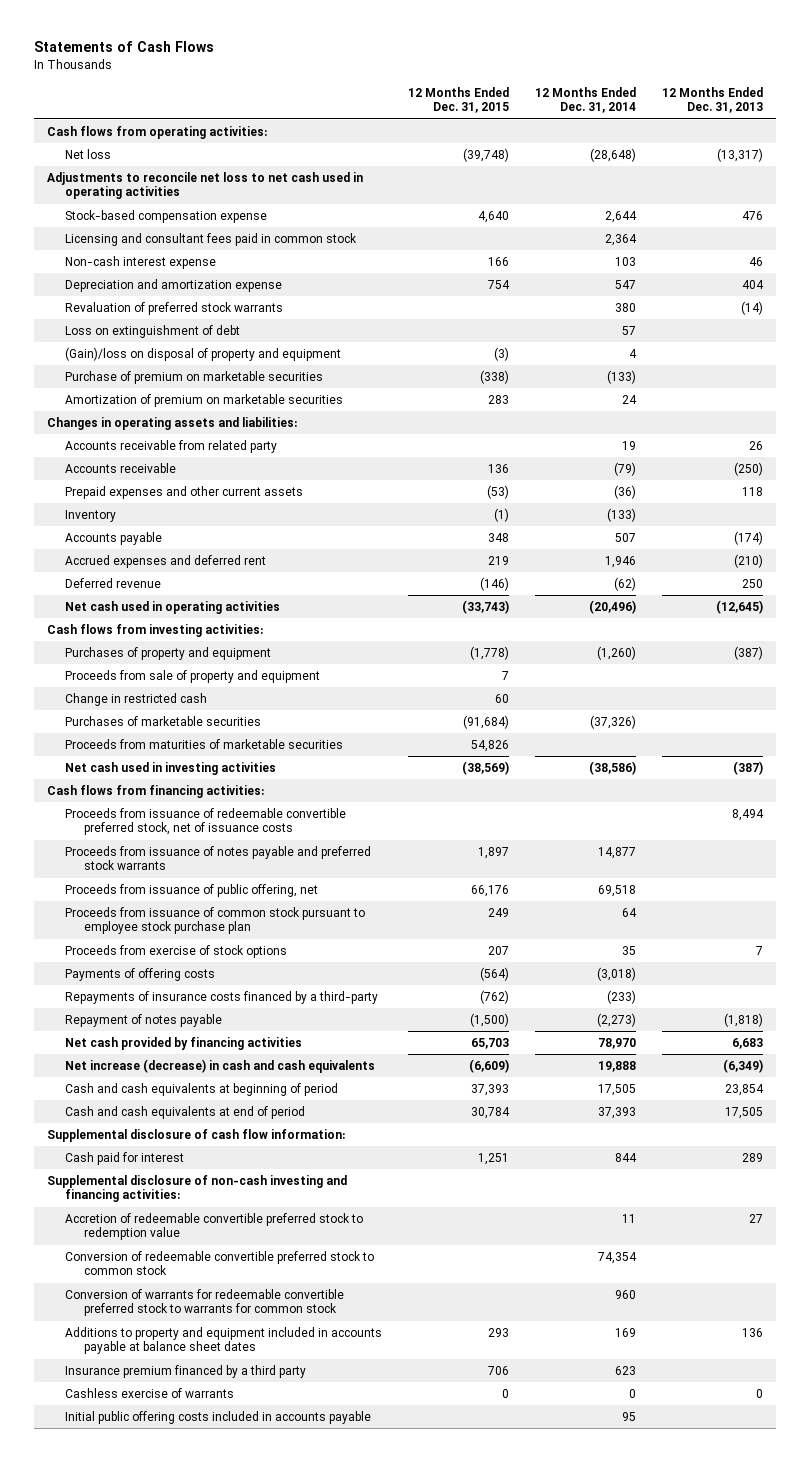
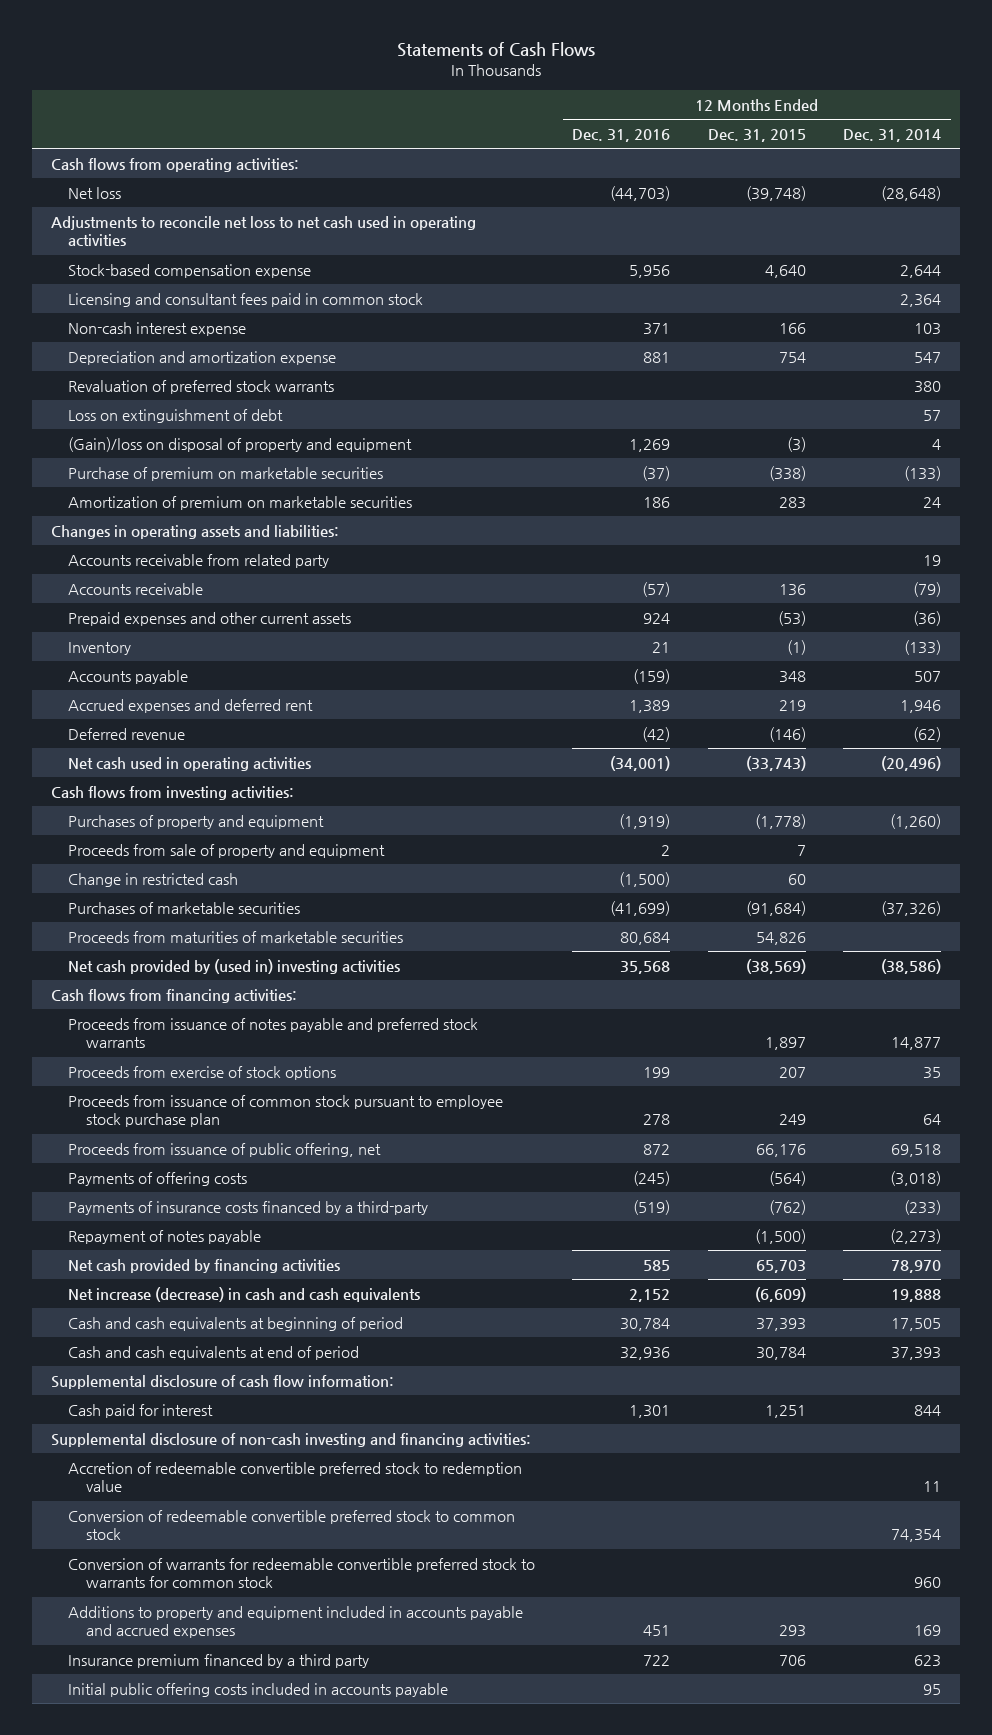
[662,86,764,114] 12 Months Ended Dec. 31, 2013 -> none
none -> [572,128,671,142] Dec. 31, 2016
[65,761,277,775] Net cash used in investing activities -> [68,958,401,974] Net cash provided by (used in) investing activities
[65,807,347,836] Proceeds from issuance of redeemable convertible preferred stock, net of issuance costs -> none
[65,906,366,935] Proceeds from issuance of common stock pursuant to employee stock purchase plan -> [68,1094,504,1128] Proceeds from issuance of common stock pursuant to employee stock purchase plan
[65,883,319,897] Proceeds from issuance of public offering, net -> [68,1142,382,1157] Proceeds from issuance of public offering, net
[65,990,379,1004] Repayments of insurance costs financed by a third-party -> [68,1200,429,1215] Payments of insurance costs financed by a third-party
[65,1326,383,1355] Additions to property and equipment included in accounts payable at balance sheet dates -> [68,1605,524,1639] Additions to property and equipment included in accounts payable and accrued expenses
[65,1387,235,1398] Cashless exercise of warrants -> none

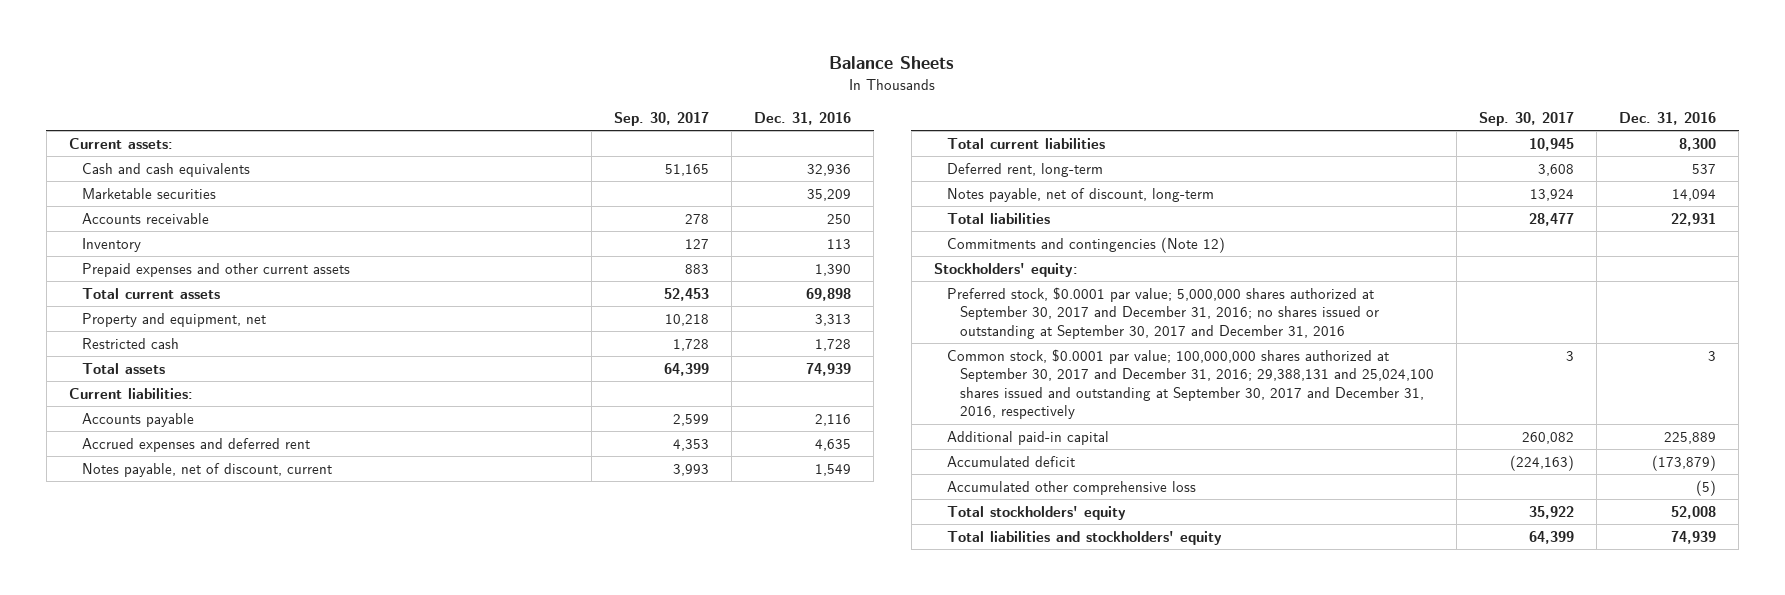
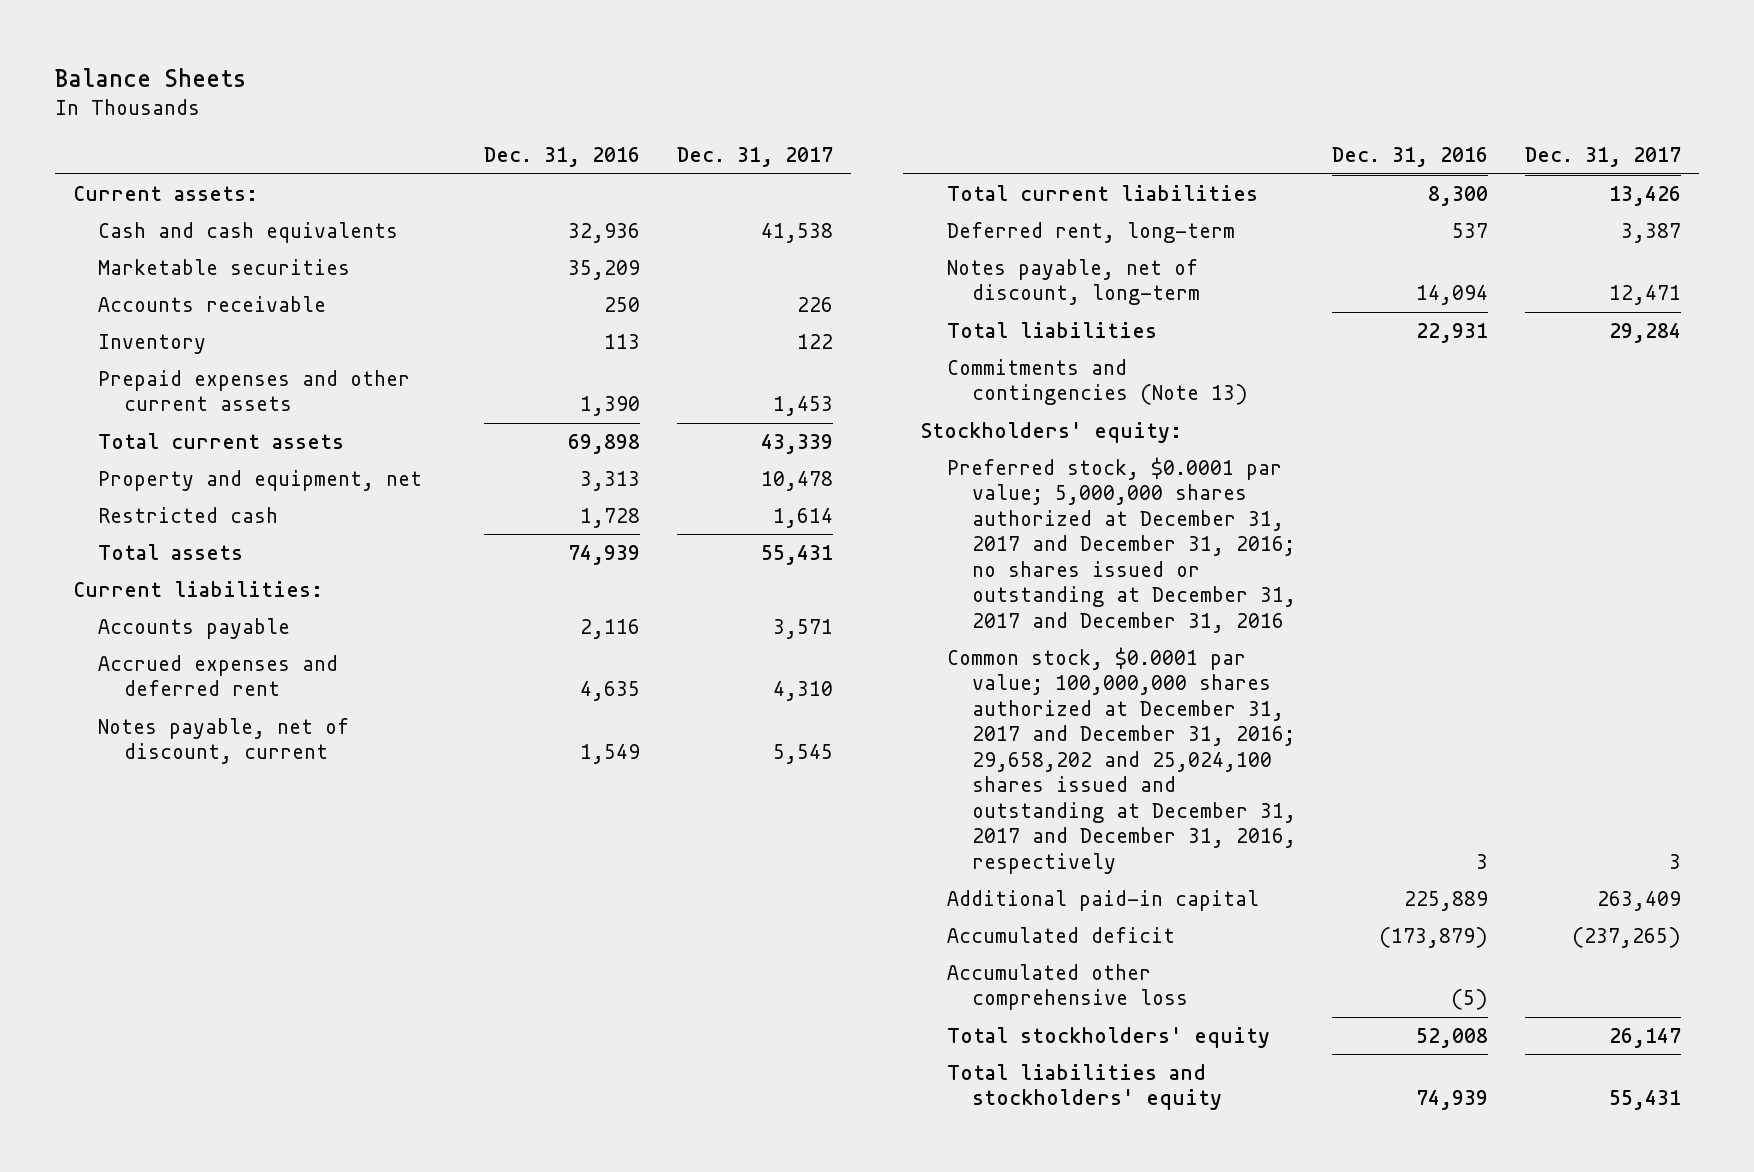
[614,111,710,126] Sep. 30, 2017 -> none
none -> [676,147,833,168] Dec. 31, 2017
[946,236,1225,253] Commitments and contingencies (Note 12) -> [946,358,1248,406] Commitments and contingencies (Note 13)
[946,286,1380,339] Preferred stock, $0.0001 par value; 5,000,000 shares authorized at September 30, 2017 and December 31, 2016; no shares issued or outstanding at September 30, 2017 and December 31, 2016 -> [946,456,1296,633] Preferred stock, $0.0001 par value; 5,000,000 shares authorized at December 31, 2017 and December 31, 2016; no shares issued or outstanding at December 31, 2017 and December 31, 2016
[946,348,1435,420] Common stock, $0.0001 par value; 100,000,000 shares authorized at September 30, 2017 and December 31, 2016; 29,388,131 and 25,024,100 shares issued and outstanding at September 30, 2017 and December 31, 2016, respectively -> [946,646,1296,874] Common stock, $0.0001 par value; 100,000,000 shares authorized at December 31, 2017 and December 31, 2016; 29,658,202 and 25,024,100 shares issued and outstanding at December 31, 2017 and December 31, 2016, respectively

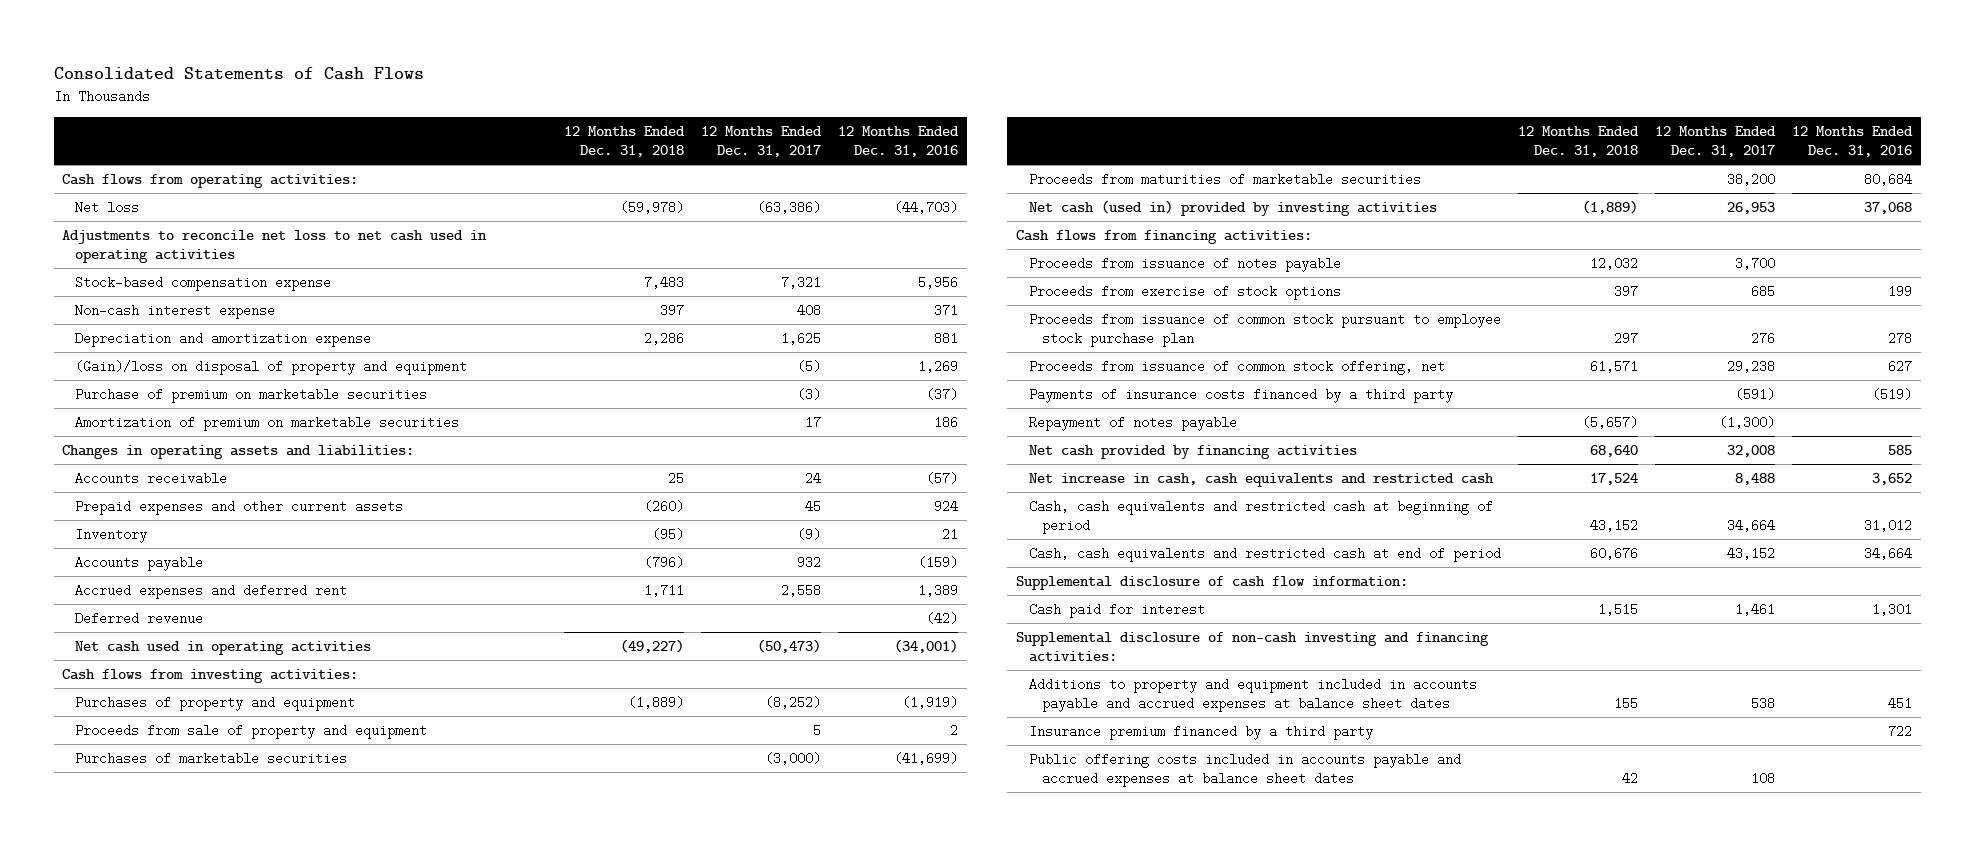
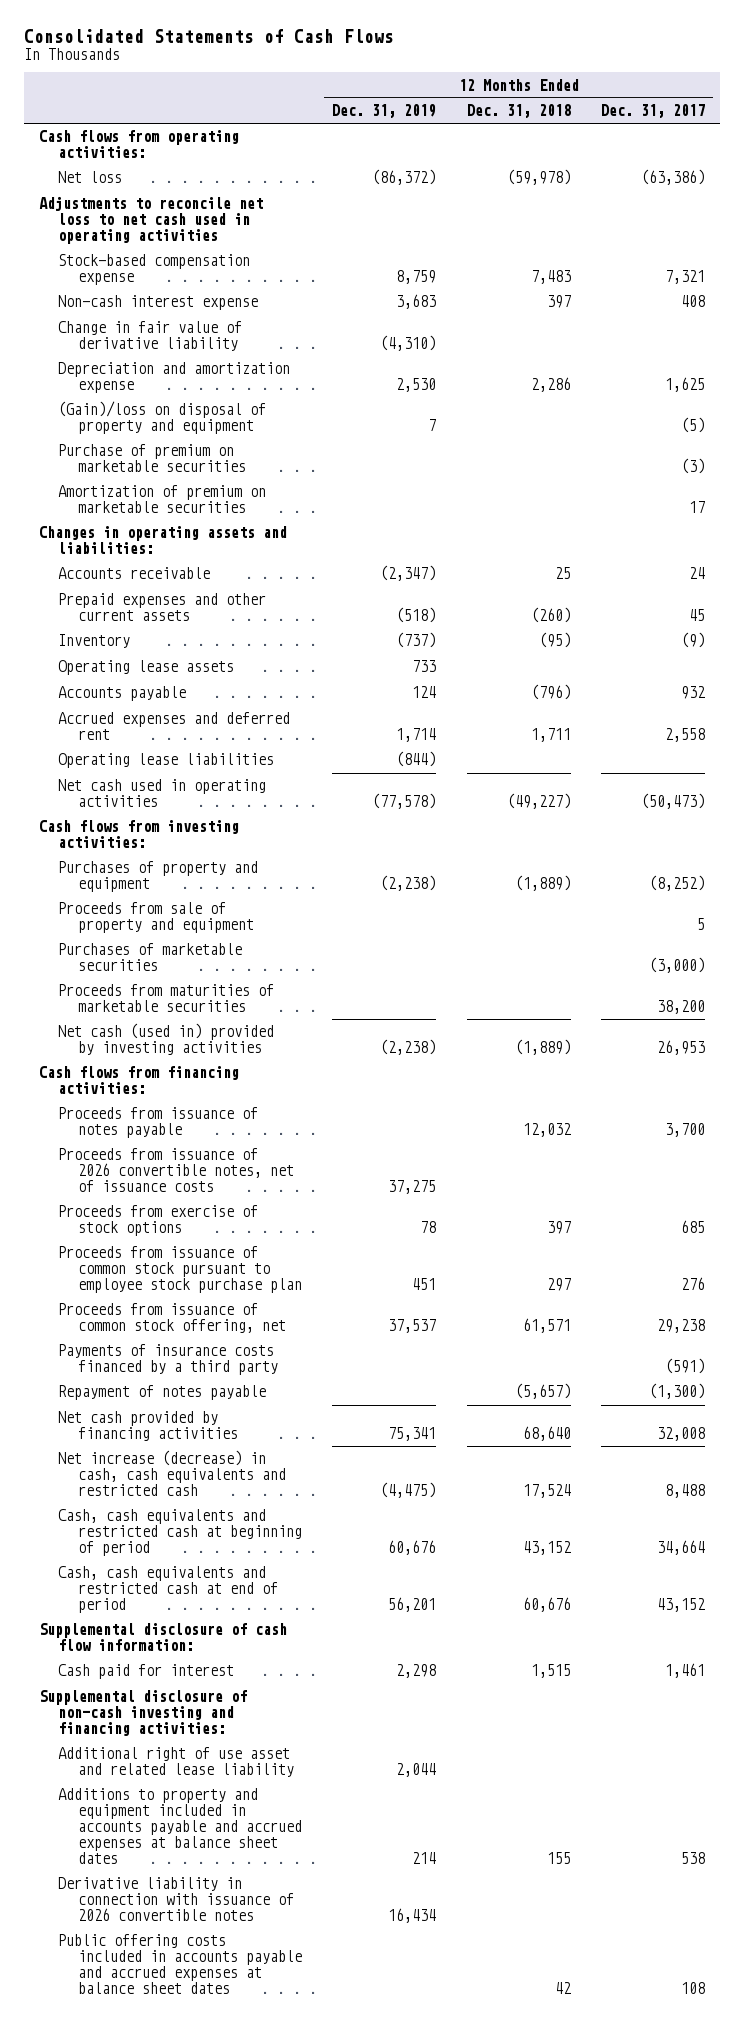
[838,125,960,158] 12 Months Ended Dec. 31, 2016 -> none
none -> [332,104,437,119] Dec. 31, 2019
none -> [58,321,243,352] Change in fair value of derivative liability
none -> [58,660,235,676] Operating lease assets
[75,611,204,625] Deferred revenue -> none
none -> [58,753,275,769] Operating lease liabilities
none -> [58,1148,294,1193] Proceeds from issuance of 2026 convertible notes, net of issuance costs
[1028,472,1494,487] Net increase in cash, cash equivalents and restricted cash -> [58,1450,286,1497] Net increase (decrease) in cash, cash equivalents and restricted cash
none -> [58,1747,294,1778] Additional right of use asset and related lease liability
[1028,724,1373,740] Insurance premium financed by a third party -> none
none -> [58,1877,294,1922] Derivative liability in connection with issuance of 2026 convertible notes

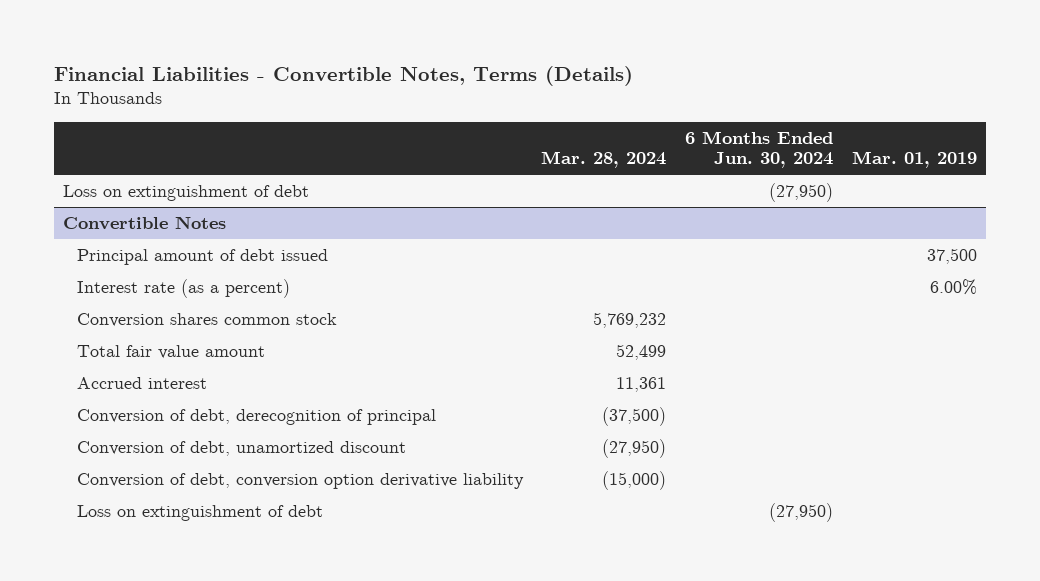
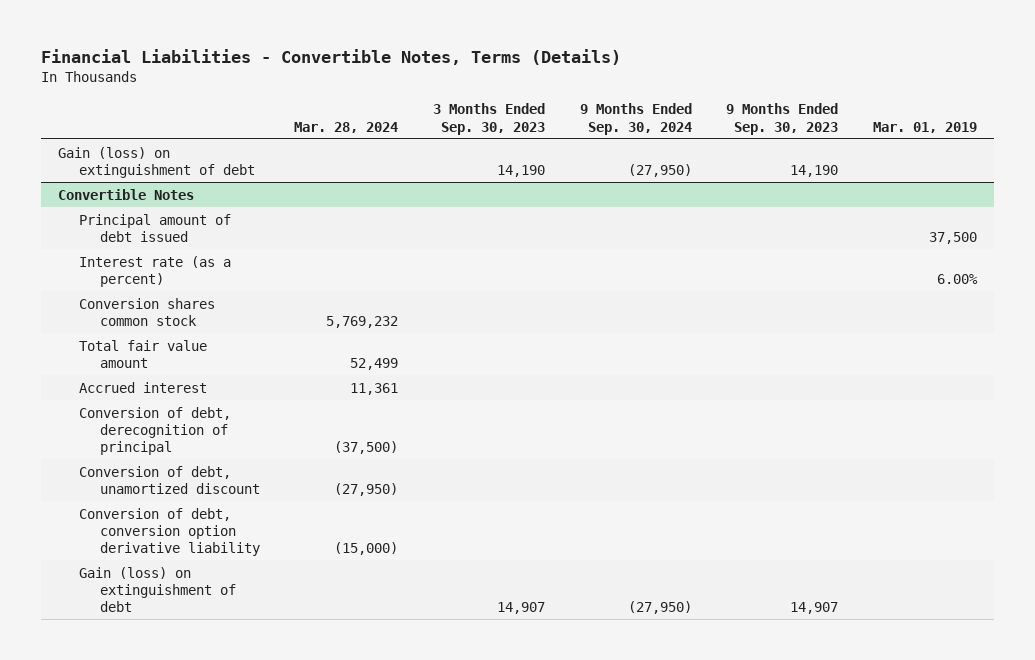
[685,130,834,168] 6 Months Ended Jun. 30, 2024 -> none
none -> [433,103,546,135] 3 Months Ended Sep. 30, 2023
none -> [579,103,692,135] 9 Months Ended Sep. 30, 2024
none -> [726,103,839,135] 9 Months Ended Sep. 30, 2023
[63,185,310,202] Loss on extinguishment of debt -> [58,146,256,178] Gain (loss) on extinguishment of debt
[76,505,323,522] Loss on extinguishment of debt -> [79,566,236,612] Gain (loss) on extinguishment of debt

